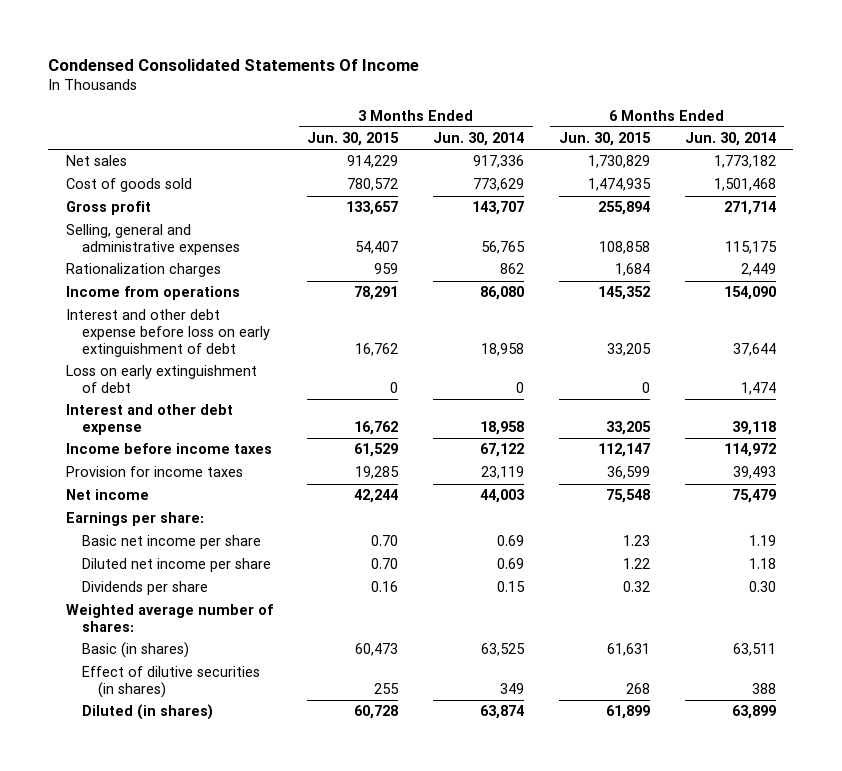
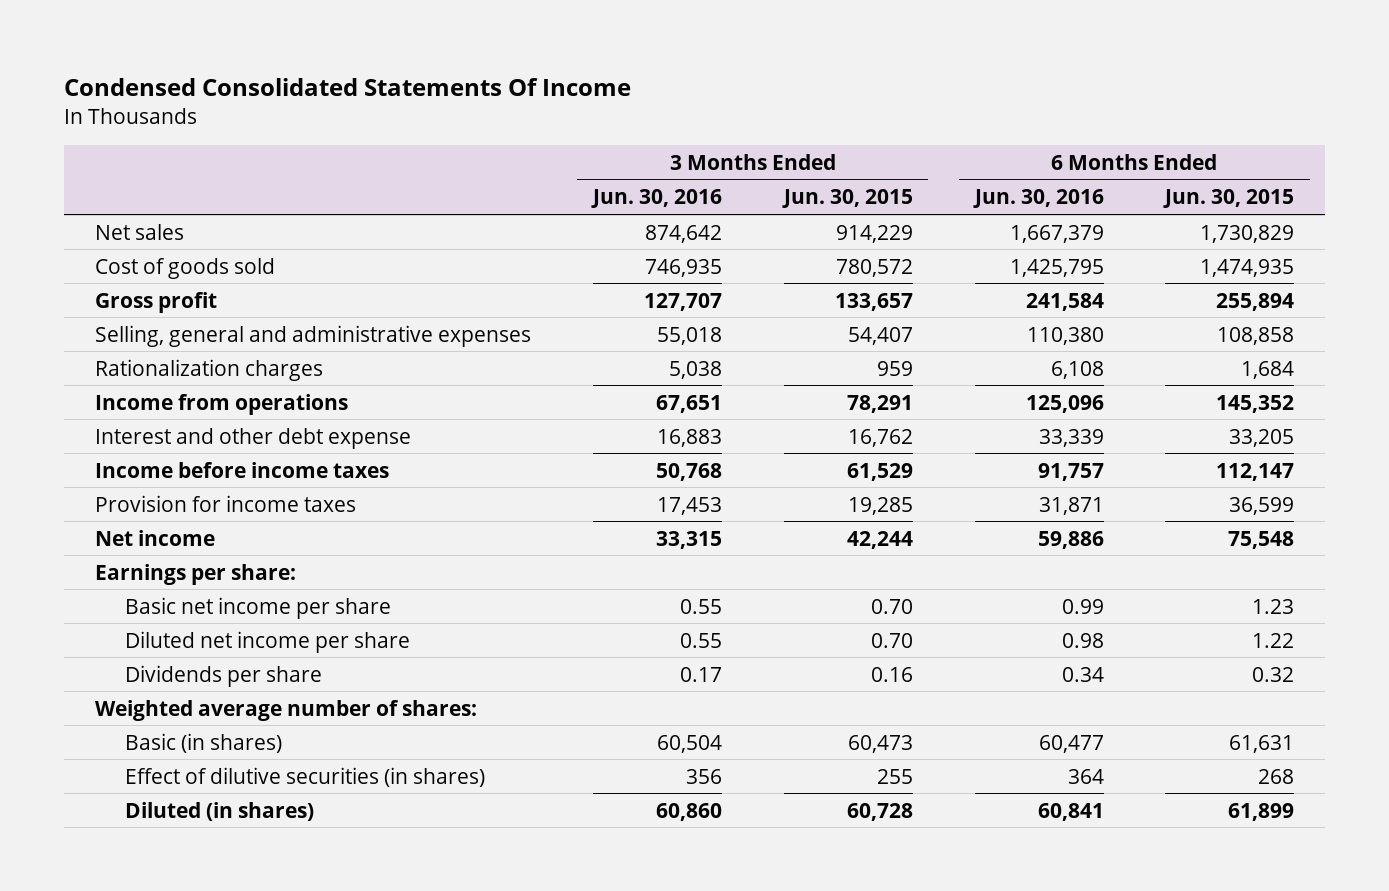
[433,132,525,147] Jun. 30, 2014 -> none
[684,132,776,147] Jun. 30, 2014 -> none
none -> [590,189,722,209] Jun. 30, 2016
none -> [972,189,1104,209] Jun. 30, 2016
[65,309,270,358] Interest and other debt expense before loss on early extinguishment of debt -> none
[65,365,257,394] Loss on early extinguishment of debt -> none

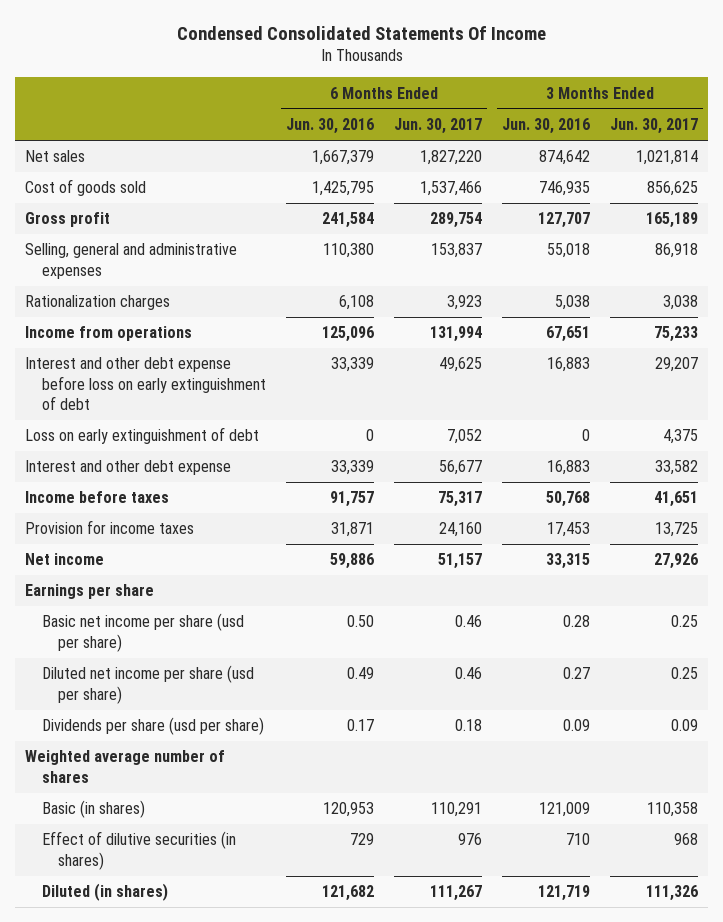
[781,189,913,209] Jun. 30, 2015 -> none
[1163,189,1295,209] Jun. 30, 2015 -> none
none -> [393,118,482,135] Jun. 30, 2017
none -> [609,118,698,135] Jun. 30, 2017
none -> [25,357,266,411] Interest and other debt expense before loss on early extinguishment of debt
none -> [25,427,260,445] Loss on early extinguishment of debt
[94,461,389,478] Income before income taxes -> [25,491,170,504] Income before taxes
[94,563,296,585] Earnings per share: -> [25,584,155,600] Earnings per share
[125,596,392,619] Basic net income per share -> [41,613,244,652] Basic net income per share (usd per share)
[679,598,722,614] 0.55 -> [562,615,590,628] 0.28
[1061,598,1104,614] 0.99 -> [346,615,374,628] 0.50
[125,630,411,653] Diluted net income per share -> [41,665,254,704] Diluted net income per share (usd per share)
[679,632,722,648] 0.55 -> [562,667,590,680] 0.27
[1061,632,1104,648] 0.98 -> [346,667,374,680] 0.49
[125,664,323,687] Dividends per share -> [41,717,264,736] Dividends per share (usd per share)
[679,666,722,682] 0.17 -> [562,719,590,732] 0.09
[1061,666,1104,682] 0.34 -> [346,719,374,732] 0.17
[94,699,477,721] Weighted average number of shares: -> [25,750,226,783] Weighted average number of shares
[656,734,722,753] 60,504 -> [538,802,590,818] 121,009
[1038,734,1104,753] 60,477 -> [322,802,374,818] 120,953
[685,768,722,784] 356 -> [565,833,590,846] 710
[1067,768,1104,784] 364 -> [349,833,374,846] 729
[655,802,722,821] 60,860 -> [537,885,590,902] 121,719
[1037,802,1104,821] 60,841 -> [321,885,374,902] 121,682

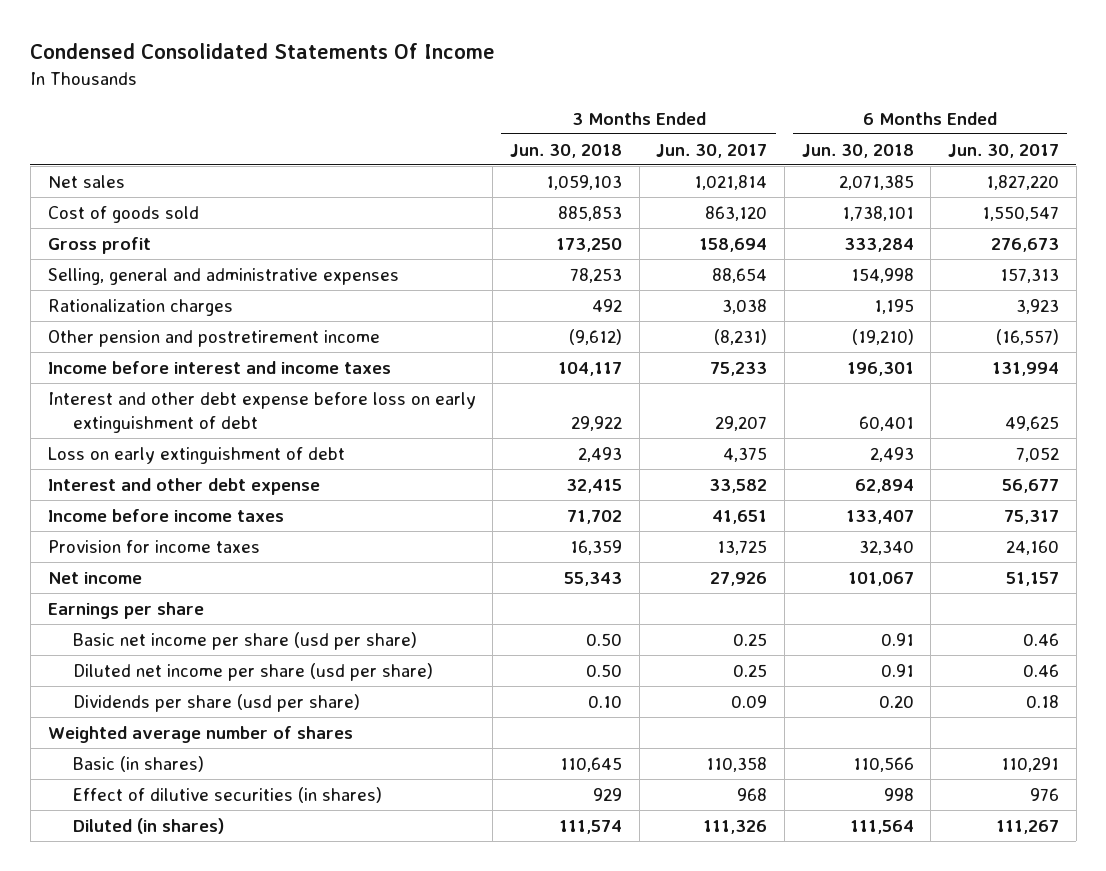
[285,118,374,135] Jun. 30, 2016 -> none
[501,118,590,135] Jun. 30, 2016 -> none
none -> [509,143,622,158] Jun. 30, 2018
none -> [801,143,914,158] Jun. 30, 2018
[419,181,482,197] 1,537,466 -> [981,205,1059,221] 1,550,547
[646,181,698,197] 856,625 -> [705,205,768,221] 863,120
[429,212,482,229] 289,754 -> [990,237,1059,252] 276,673
[645,212,698,229] 165,189 -> [699,237,768,252] 158,694
[430,243,482,259] 153,837 -> [999,267,1059,283] 157,313
[654,243,698,259] 86,918 -> [712,267,768,283] 88,654
none -> [47,329,380,347] Other pension and postretirement income
[25,326,193,342] Income from operations -> [47,360,391,374] Income before interest and income taxes
[25,491,170,504] Income before taxes -> [47,508,284,522] Income before income taxes

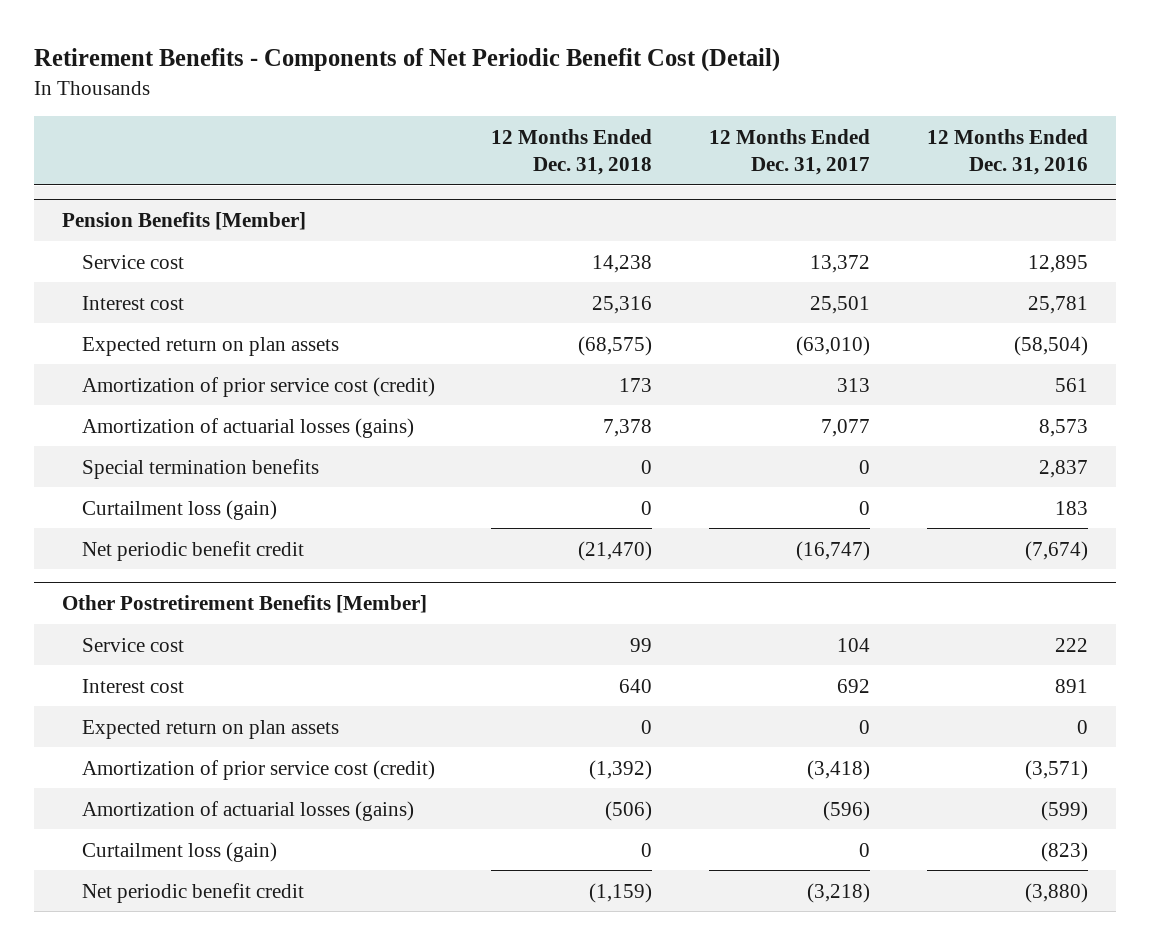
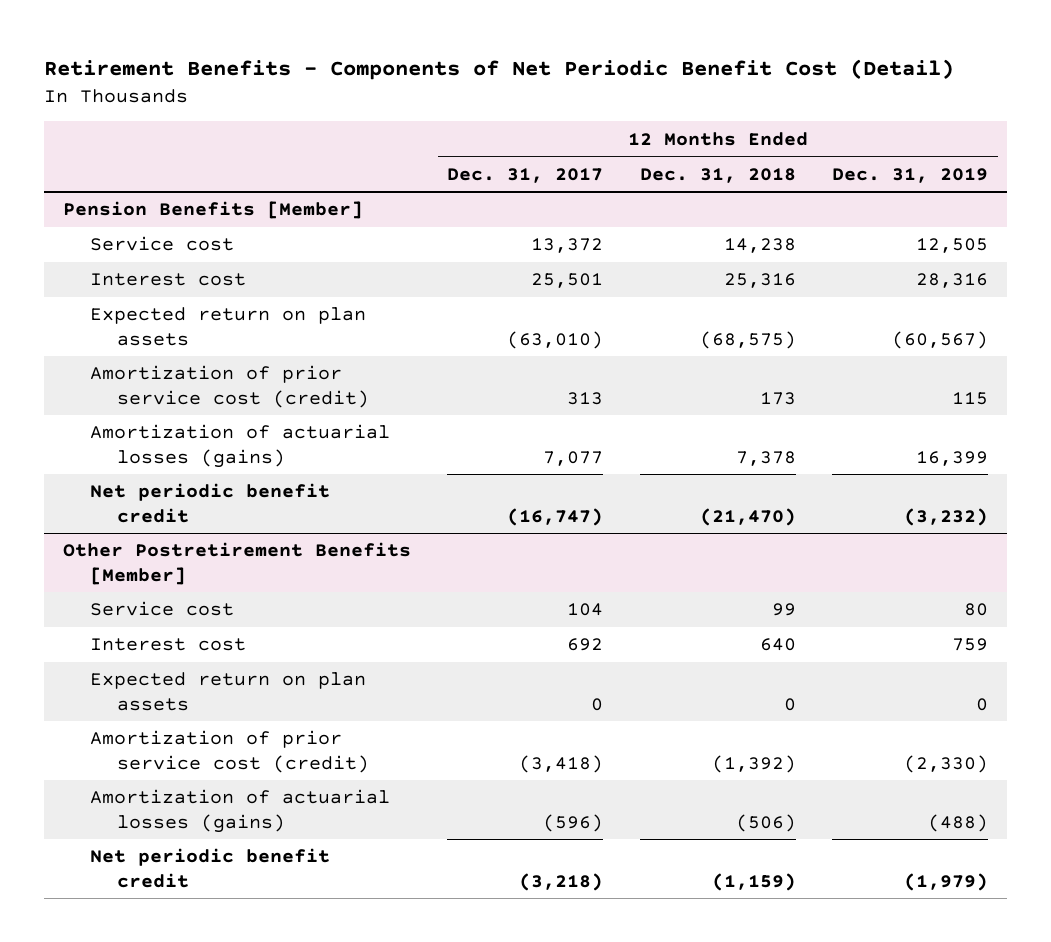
[926,128,1088,176] 12 Months Ended Dec. 31, 2016 -> none
none -> [832,167,989,183] Dec. 31, 2019
[81,458,319,479] Special termination benefits -> none
[81,499,277,520] Curtailment loss (gain) -> none
[81,841,277,862] Curtailment loss (gain) -> none

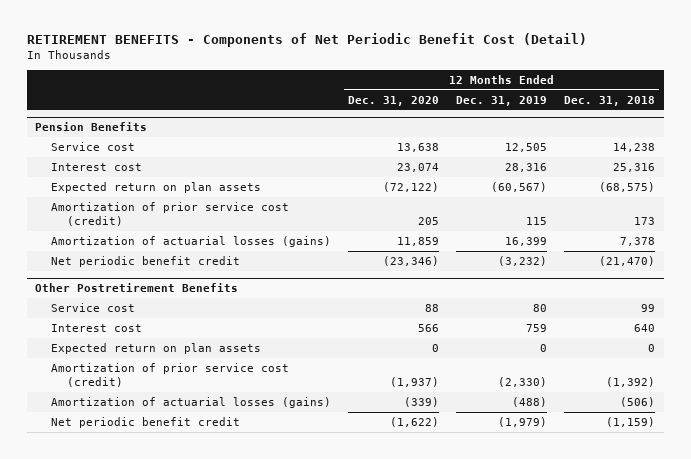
[44,58,955,80] Retirement Benefits - Components of Net Periodic Benefit Cost (Detail) -> [26,33,587,48] RETIREMENT BENEFITS - Components of Net Periodic Benefit Cost (Detail)
[447,167,604,183] Dec. 31, 2017 -> none
none -> [348,95,440,106] Dec. 31, 2020
[62,201,363,220] Pension Benefits [Member] -> [35,121,148,131] Pension Benefits
[62,542,411,585] Other Postretirement Benefits [Member] -> [35,282,239,292] Other Postretirement Benefits

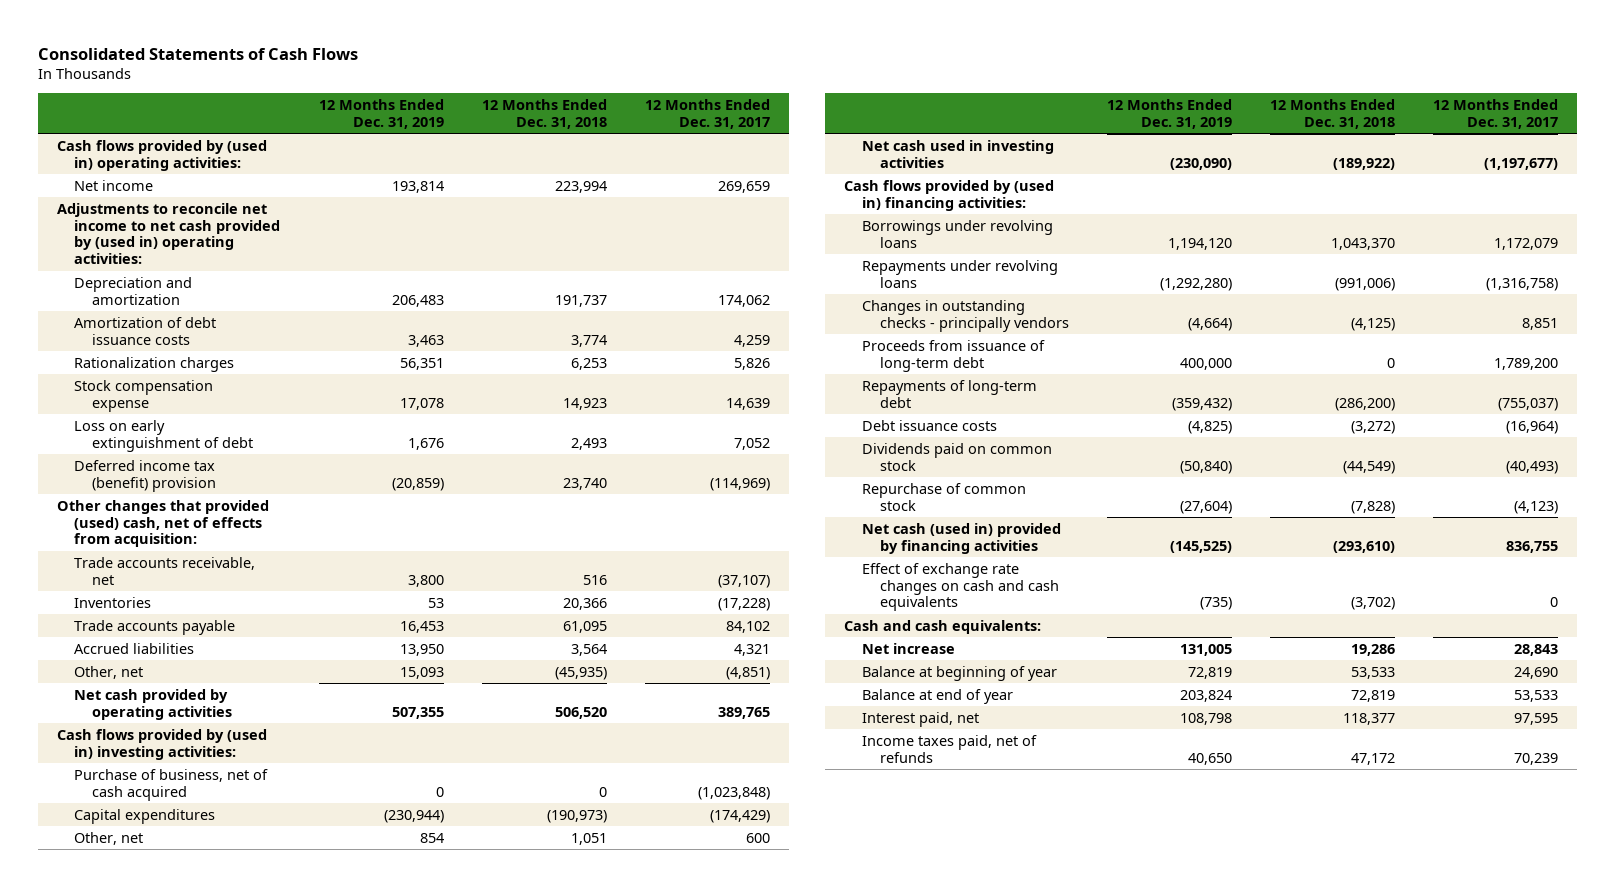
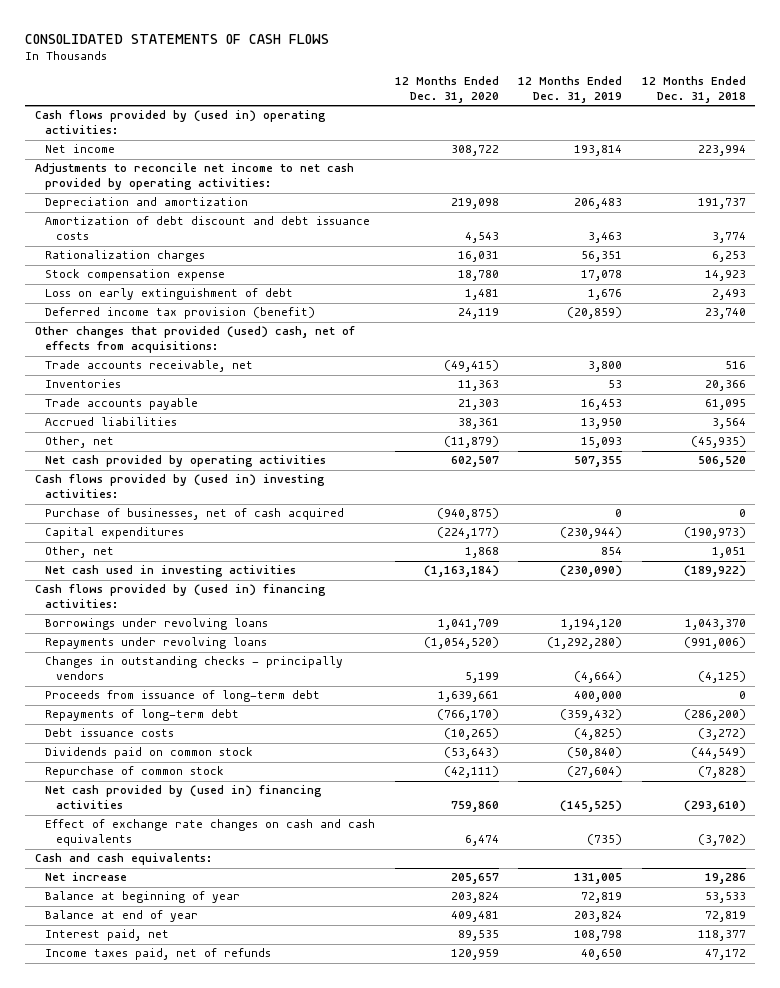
[37,47,358,60] Consolidated Statements of Cash Flows -> [25,33,330,44] CONSOLIDATED STATEMENTS OF CASH FLOWS
[645,99,771,129] 12 Months Ended Dec. 31, 2017 -> none
none -> [394,76,499,104] 12 Months Ended Dec. 31, 2020
[56,202,281,265] Adjustments to reconcile net income to net cash provided by (used in) operating activities: -> [34,163,354,191] Adjustments to reconcile net income to net cash provided by operating activities:
[74,316,217,345] Amortization of debt issuance costs -> [45,216,371,241] Amortization of debt discount and debt issuance costs
[74,459,217,492] Deferred income tax (benefit) provision -> [45,307,316,320] Deferred income tax provision (benefit)
[56,499,269,548] Other changes that provided (used) cash, net of effects from acquisition: -> [34,326,355,354] Other changes that provided (used) cash, net of effects from acquisitions:
[74,768,269,801] Purchase of business, net of cash acquired -> [45,508,345,521] Purchase of businesses, net of cash acquired
[861,522,1061,554] Net cash (used in) provided by financing activities -> [45,785,323,810] Net cash provided by (used in) financing activities

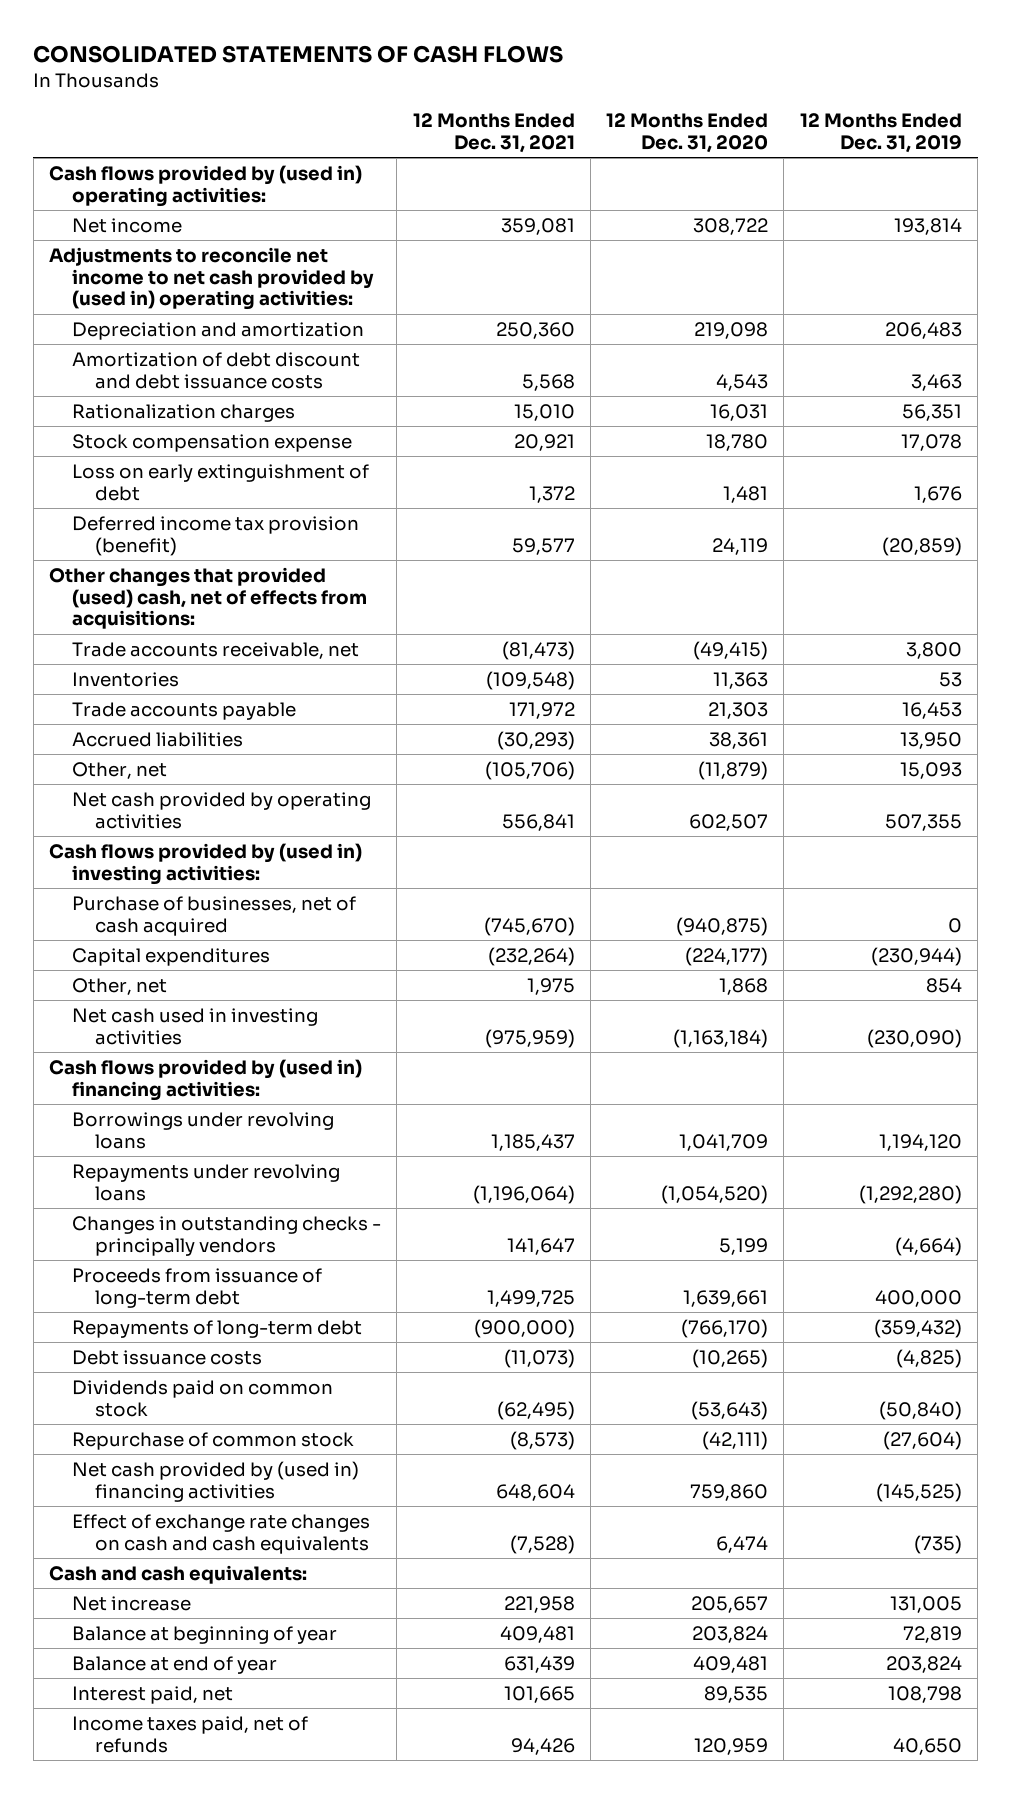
[641,76,746,104] 12 Months Ended Dec. 31, 2018 -> none
none -> [412,113,575,153] 12 Months Ended Dec. 31, 2021
[34,163,354,191] Adjustments to reconcile net income to net cash provided by operating activities: -> [48,246,374,311] Adjustments to reconcile net income to net cash provided by (used in) operating activities:

